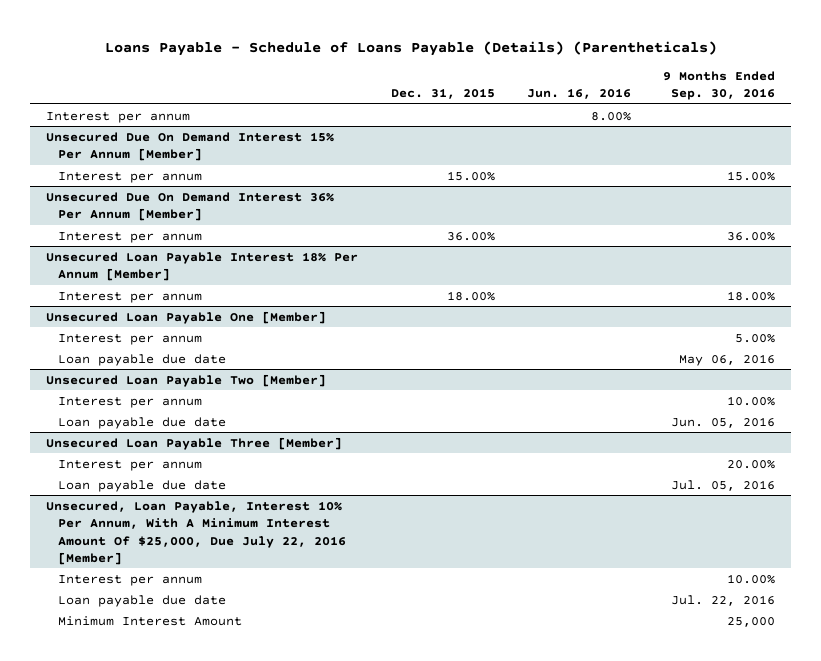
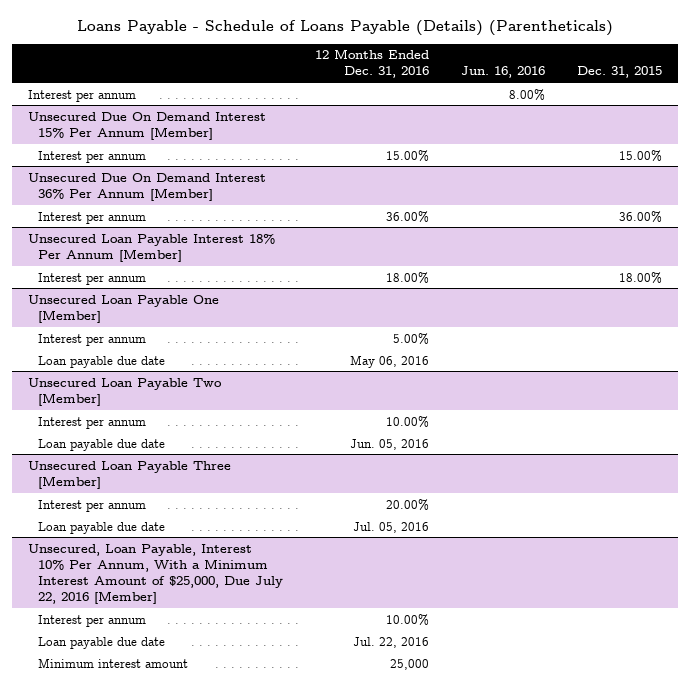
[662,70,775,101] 9 Months Ended Sep. 30, 2016 -> none
none -> [315,49,430,79] 12 Months Ended Dec. 31, 2016
[46,500,347,565] Unsecured, Loan Payable, Interest 10% Per Annum, With A Minimum Interest Amount Of $25,000, Due July 22, 2016 [Member] -> [27,543,284,604] Unsecured, Loan Payable, Interest 10% Per Annum, With a Minimum Interest Amount of $25,000, Due July 22, 2016 [Member]
[58,615,243,626] Minimum Interest Amount -> [38,657,189,668] Minimum interest amount

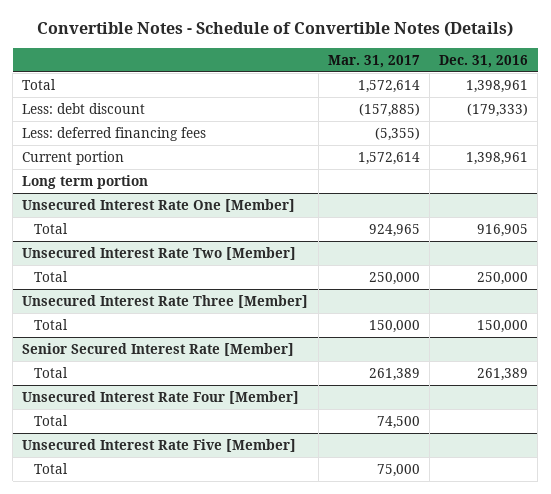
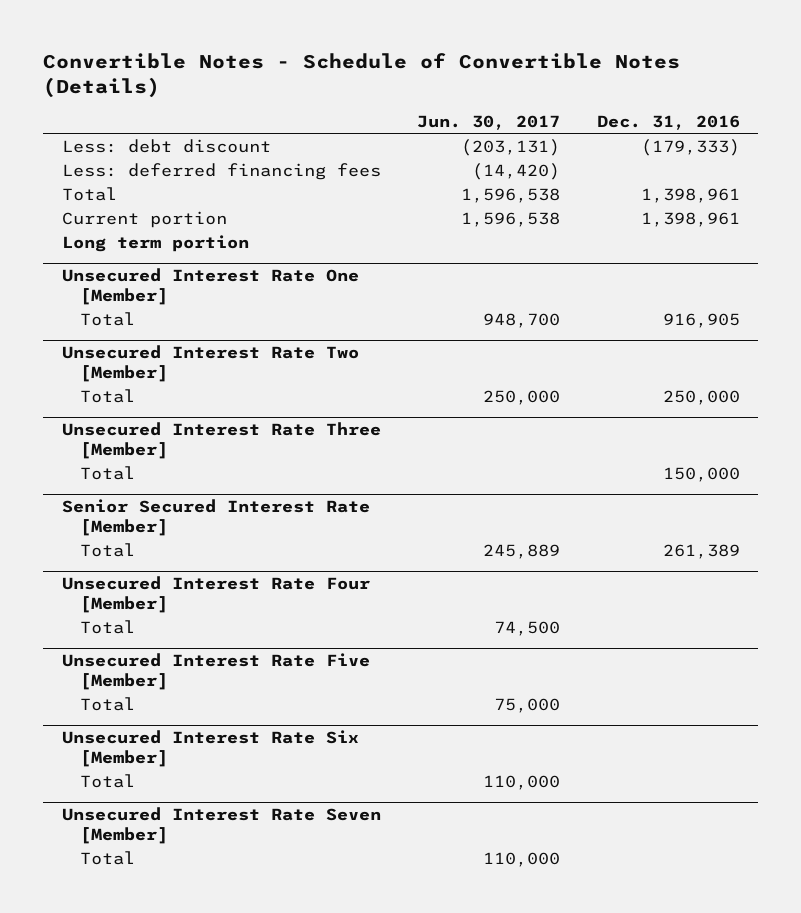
[327,54,420,68] Mar. 31, 2017 -> none
none -> [417,114,561,130] Jun. 30, 2017
[22,78,57,90] Total -> [61,186,117,201] Total
none -> [61,730,359,767] Unsecured Interest Rate Six [Member]
none -> [79,773,135,788] Total
none -> [61,807,381,844] Unsecured Interest Rate Seven [Member]
none -> [79,850,135,865] Total

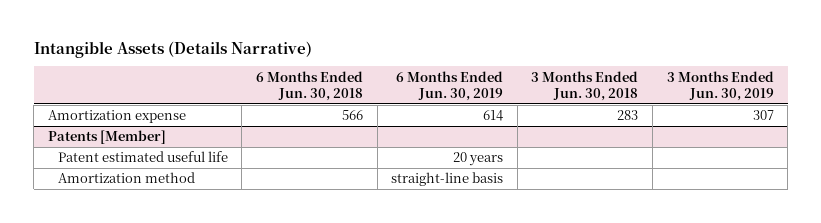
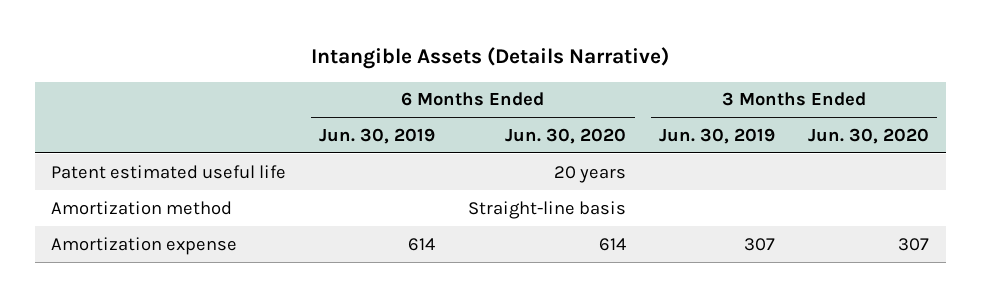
[255,70,363,102] 6 Months Ended Jun. 30, 2018 -> none
[531,70,639,102] 3 Months Ended Jun. 30, 2018 -> none
none -> [505,127,627,144] Jun. 30, 2020
none -> [808,127,930,144] Jun. 30, 2020
none -> [51,164,287,179] Patent estimated useful life
none -> [51,200,233,215] Amortization method
[47,130,166,145] Patents [Member] -> none
[57,151,228,163] Patent estimated useful life -> none
[57,172,195,184] Amortization method -> none

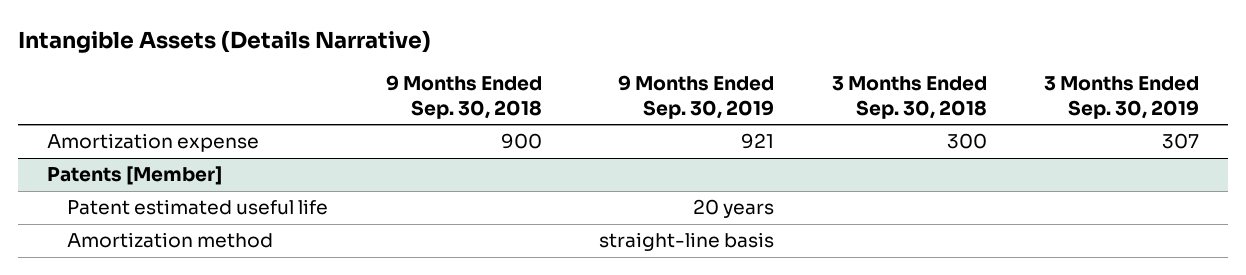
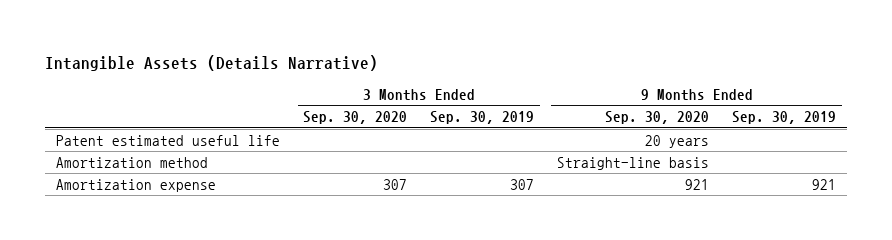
[385,75,542,119] 9 Months Ended Sep. 30, 2018 -> none
[831,76,987,119] 3 Months Ended Sep. 30, 2018 -> none
none -> [303,111,408,125] Sep. 30, 2020
none -> [605,111,710,125] Sep. 30, 2020
none -> [56,134,281,146] Patent estimated useful life
none -> [56,156,209,168] Amortization method
[46,166,222,186] Patents [Member] -> none
[67,199,329,216] Patent estimated useful life -> none
[67,232,274,249] Amortization method -> none

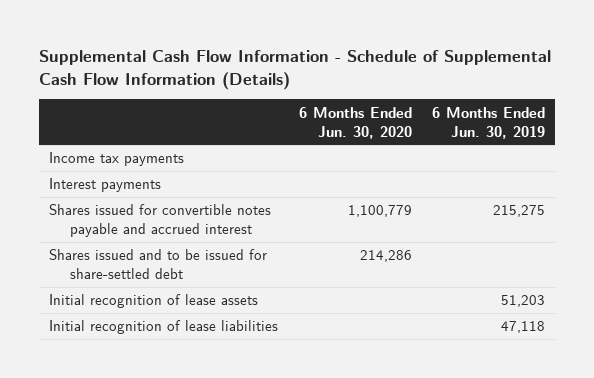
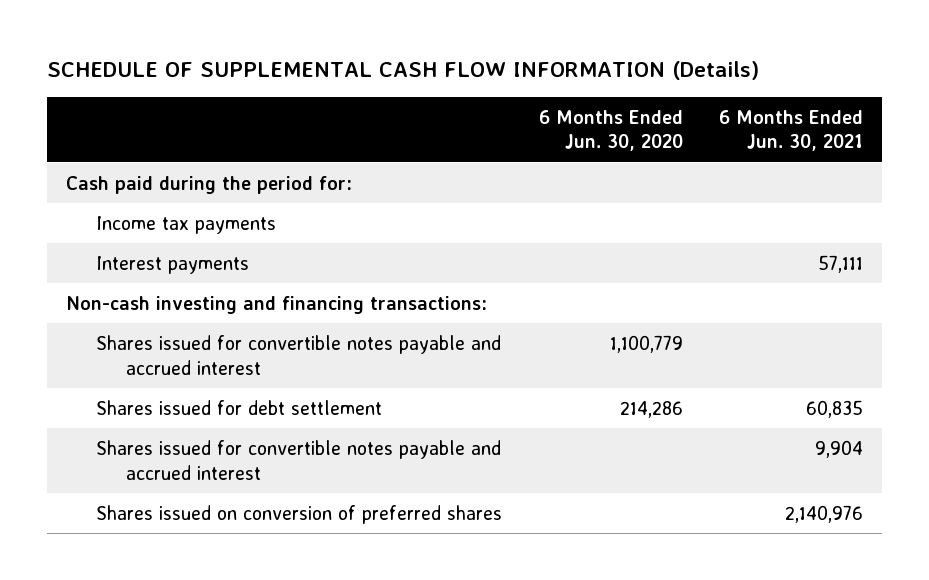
[39,49,552,90] Supplemental Cash Flow Information - Schedule of Supplemental Cash Flow Information (Details) -> [47,61,760,81] SCHEDULE OF SUPPLEMENTAL CASH FLOW INFORMATION (Details)
[432,106,546,139] 6 Months Ended Jun. 30, 2019 -> none
none -> [719,109,864,152] 6 Months Ended Jun. 30, 2021
none -> [65,175,352,194] Cash paid during the period for:
none -> [65,295,487,314] Non-cash investing and financing transactions:
[49,294,259,309] Initial recognition of lease assets -> none
[49,320,279,335] Initial recognition of lease liabilities -> none
[49,249,268,280] Shares issued and to be issued for share-settled debt -> [95,399,382,415] Shares issued for debt settlement
none -> [95,439,501,480] Shares issued for convertible notes payable and accrued interest
none -> [95,504,502,524] Shares issued on conversion of preferred shares

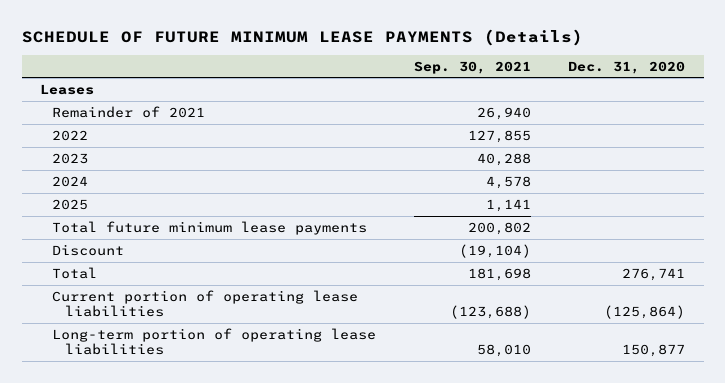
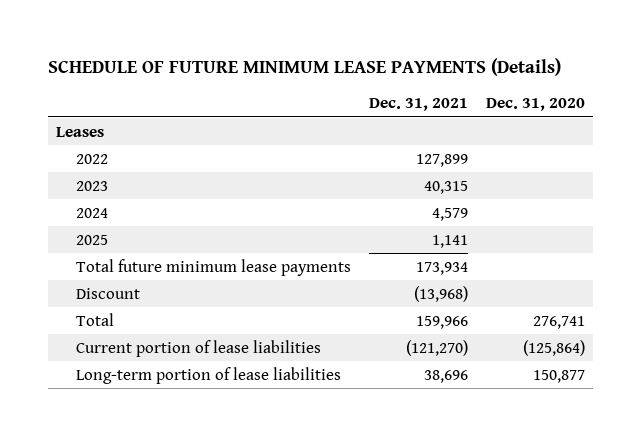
[413,60,531,74] Sep. 30, 2021 -> none
none -> [368,98,468,112] Dec. 31, 2021
[52,105,206,118] Remainder of 2021 -> none
[52,289,359,317] Current portion of operating lease liabilities -> [76,339,322,357] Current portion of lease liabilities
[52,327,377,355] Long-term portion of operating lease liabilities -> [76,366,342,384] Long-term portion of lease liabilities

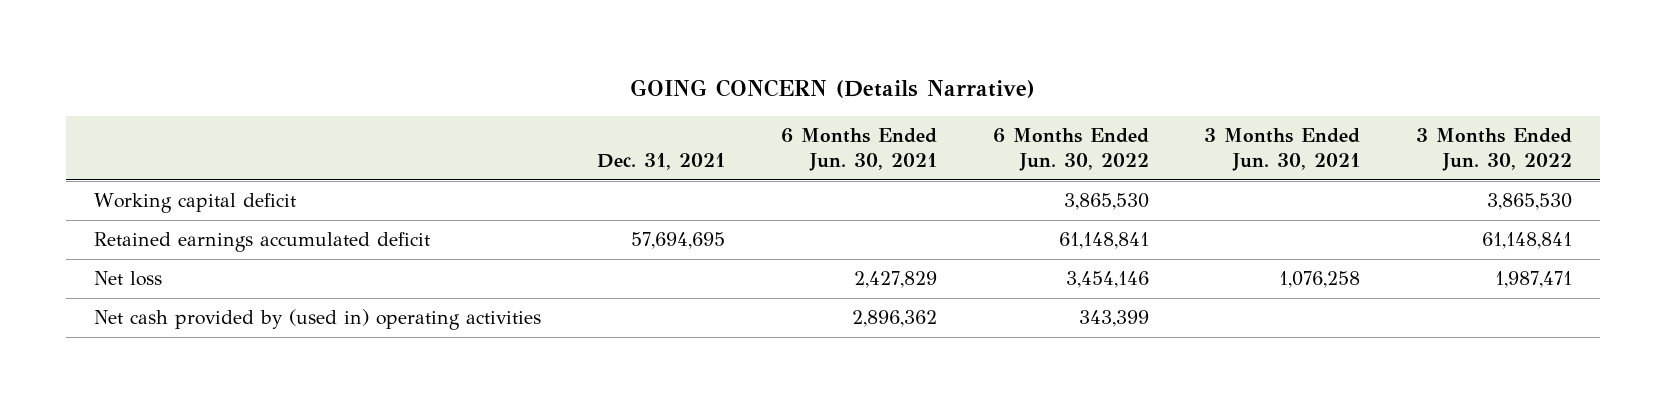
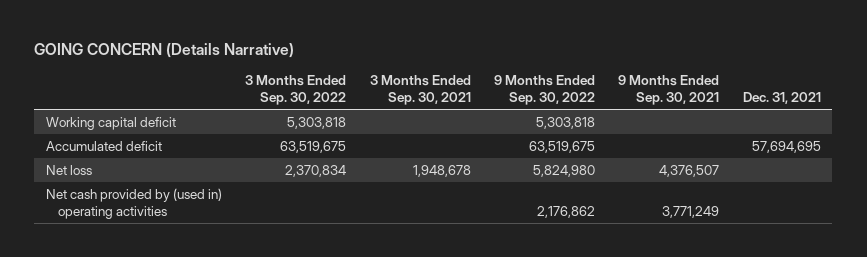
[780,128,937,172] 6 Months Ended Jun. 30, 2021 -> none
[992,128,1149,172] 6 Months Ended Jun. 30, 2022 -> none
[1204,128,1361,172] 3 Months Ended Jun. 30, 2021 -> none
[1416,128,1573,172] 3 Months Ended Jun. 30, 2022 -> none
none -> [245,75,347,105] 3 Months Ended Sep. 30, 2022
none -> [369,75,471,105] 3 Months Ended Sep. 30, 2021
none -> [494,75,596,105] 9 Months Ended Sep. 30, 2022
none -> [618,75,720,105] 9 Months Ended Sep. 30, 2021
[94,232,431,253] Retained earnings accumulated deficit -> [46,141,163,152] Accumulated deficit

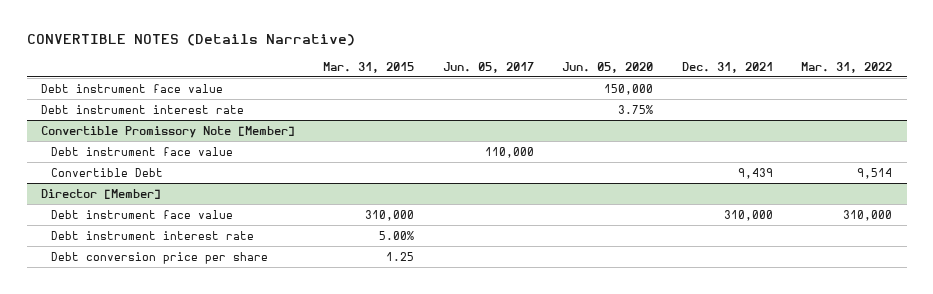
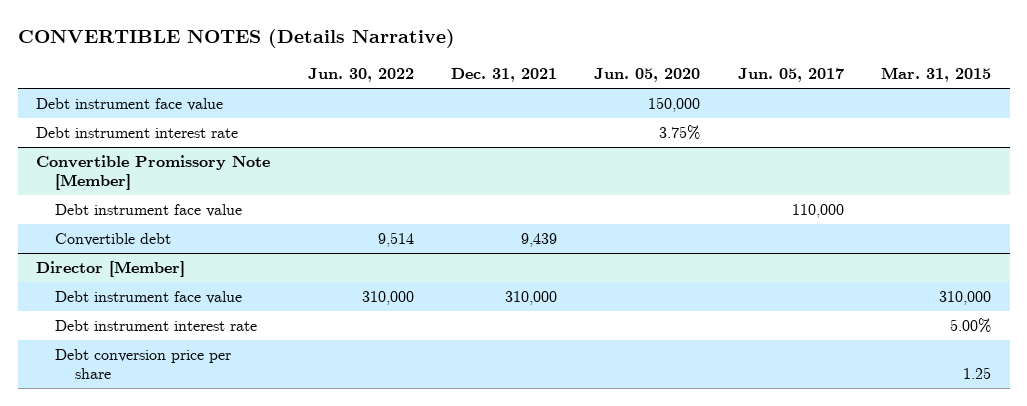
[801,61,893,73] Mar. 31, 2022 -> none
none -> [307,68,414,83] Jun. 30, 2022
[50,168,163,178] Convertible Debt -> [55,233,172,247] Convertible debt

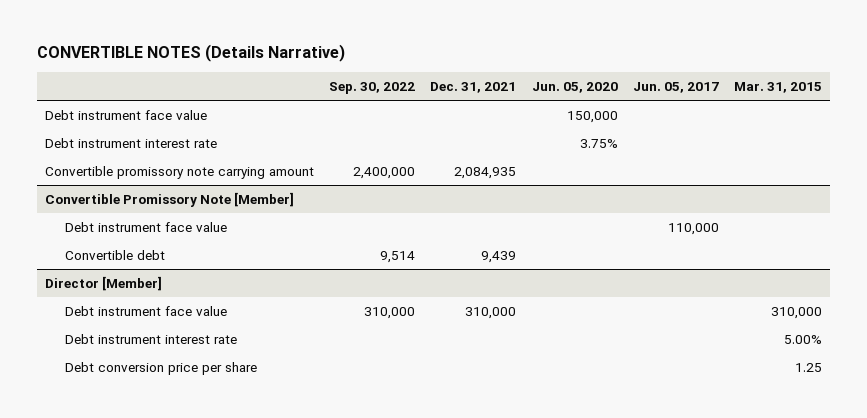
[307,68,414,83] Jun. 30, 2022 -> none
none -> [328,82,415,95] Sep. 30, 2022
none -> [44,165,314,179] Convertible promissory note carrying amount

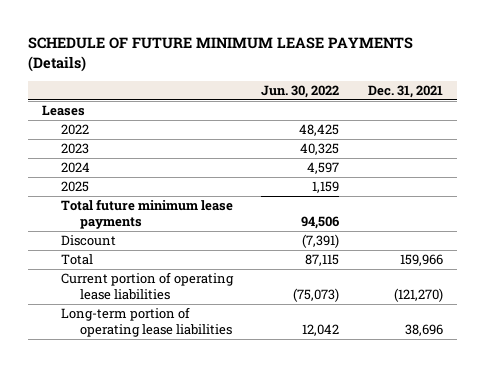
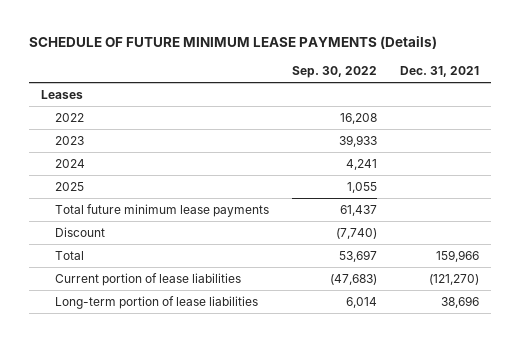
[261,84,340,98] Jun. 30, 2022 -> none
none -> [292,65,378,78] Sep. 30, 2022
[61,272,235,301] Current portion of operating lease liabilities -> [54,272,241,286] Current portion of lease liabilities
[61,307,233,338] Long-term portion of operating lease liabilities -> [54,295,258,309] Long-term portion of lease liabilities

